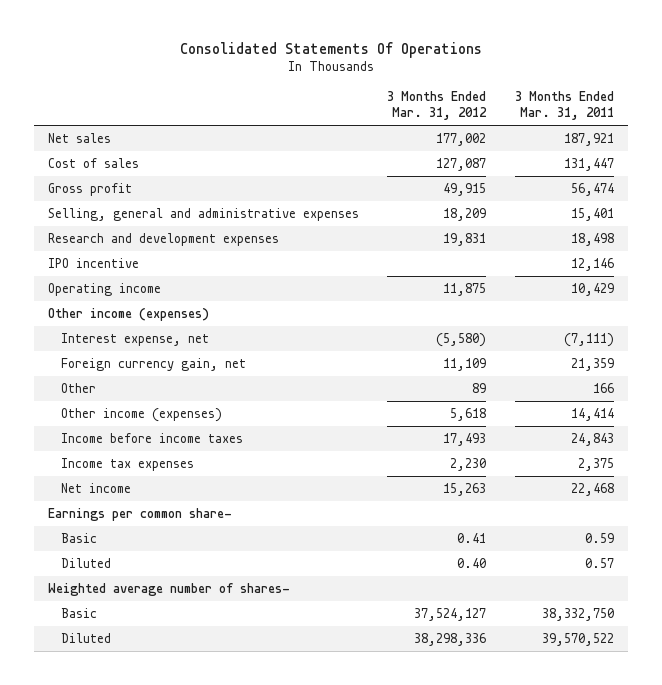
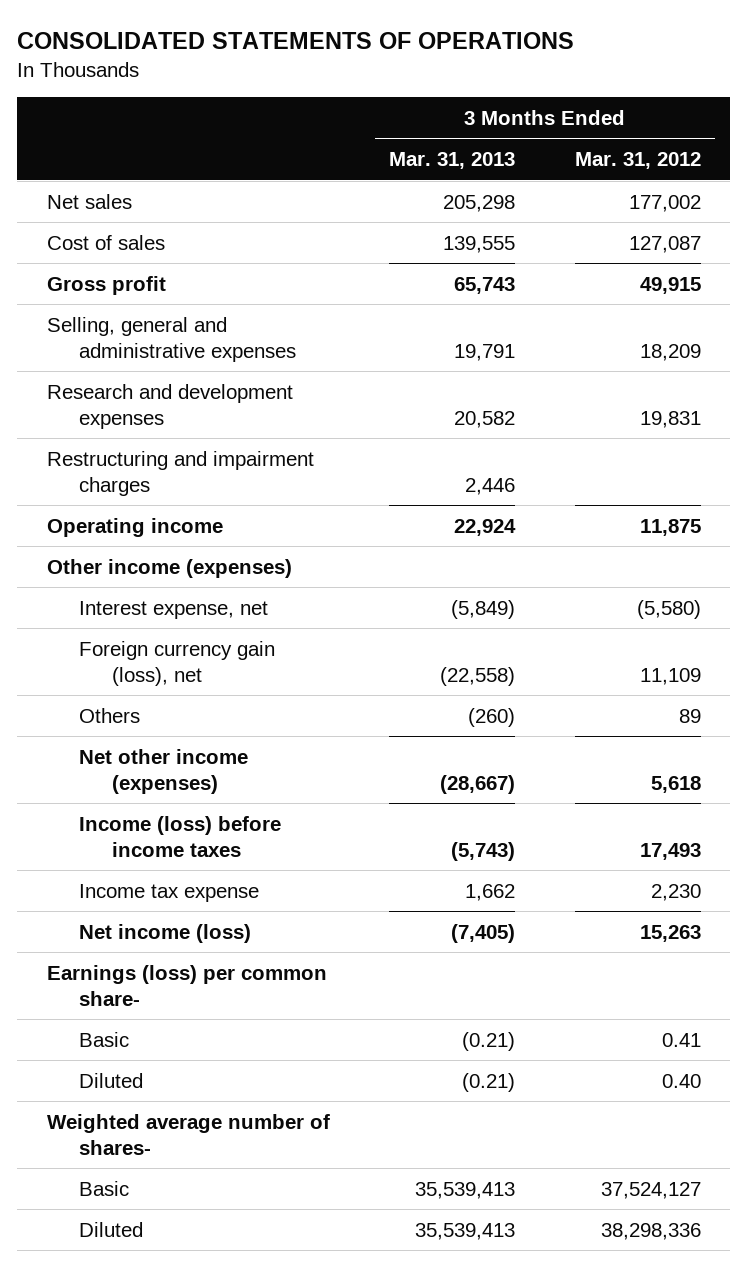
[179,41,482,58] Consolidated Statements Of Operations -> [17,32,575,50] CONSOLIDATED STATEMENTS OF OPERATIONS
[514,91,614,121] 3 Months Ended Mar. 31, 2011 -> none
none -> [389,152,516,170] Mar. 31, 2013
[47,258,139,269] IPO incentive -> none
none -> [47,450,315,496] Restructuring and impairment charges
[60,358,246,372] Foreign currency gain, net -> [79,640,276,686] Foreign currency gain (loss), net
[60,383,96,394] Other -> [79,707,141,723] Others
[60,408,222,423] Other income (expenses) -> [79,748,249,794] Net other income (expenses)
[60,433,243,444] Income before income taxes -> [79,815,282,857] Income (loss) before income taxes
[60,458,194,472] Income tax expenses -> [79,883,260,902] Income tax expense
[60,483,131,494] Net income -> [79,923,252,943] Net income (loss)
[47,508,232,522] Earnings per common share- -> [47,964,328,1006] Earnings (loss) per common share-

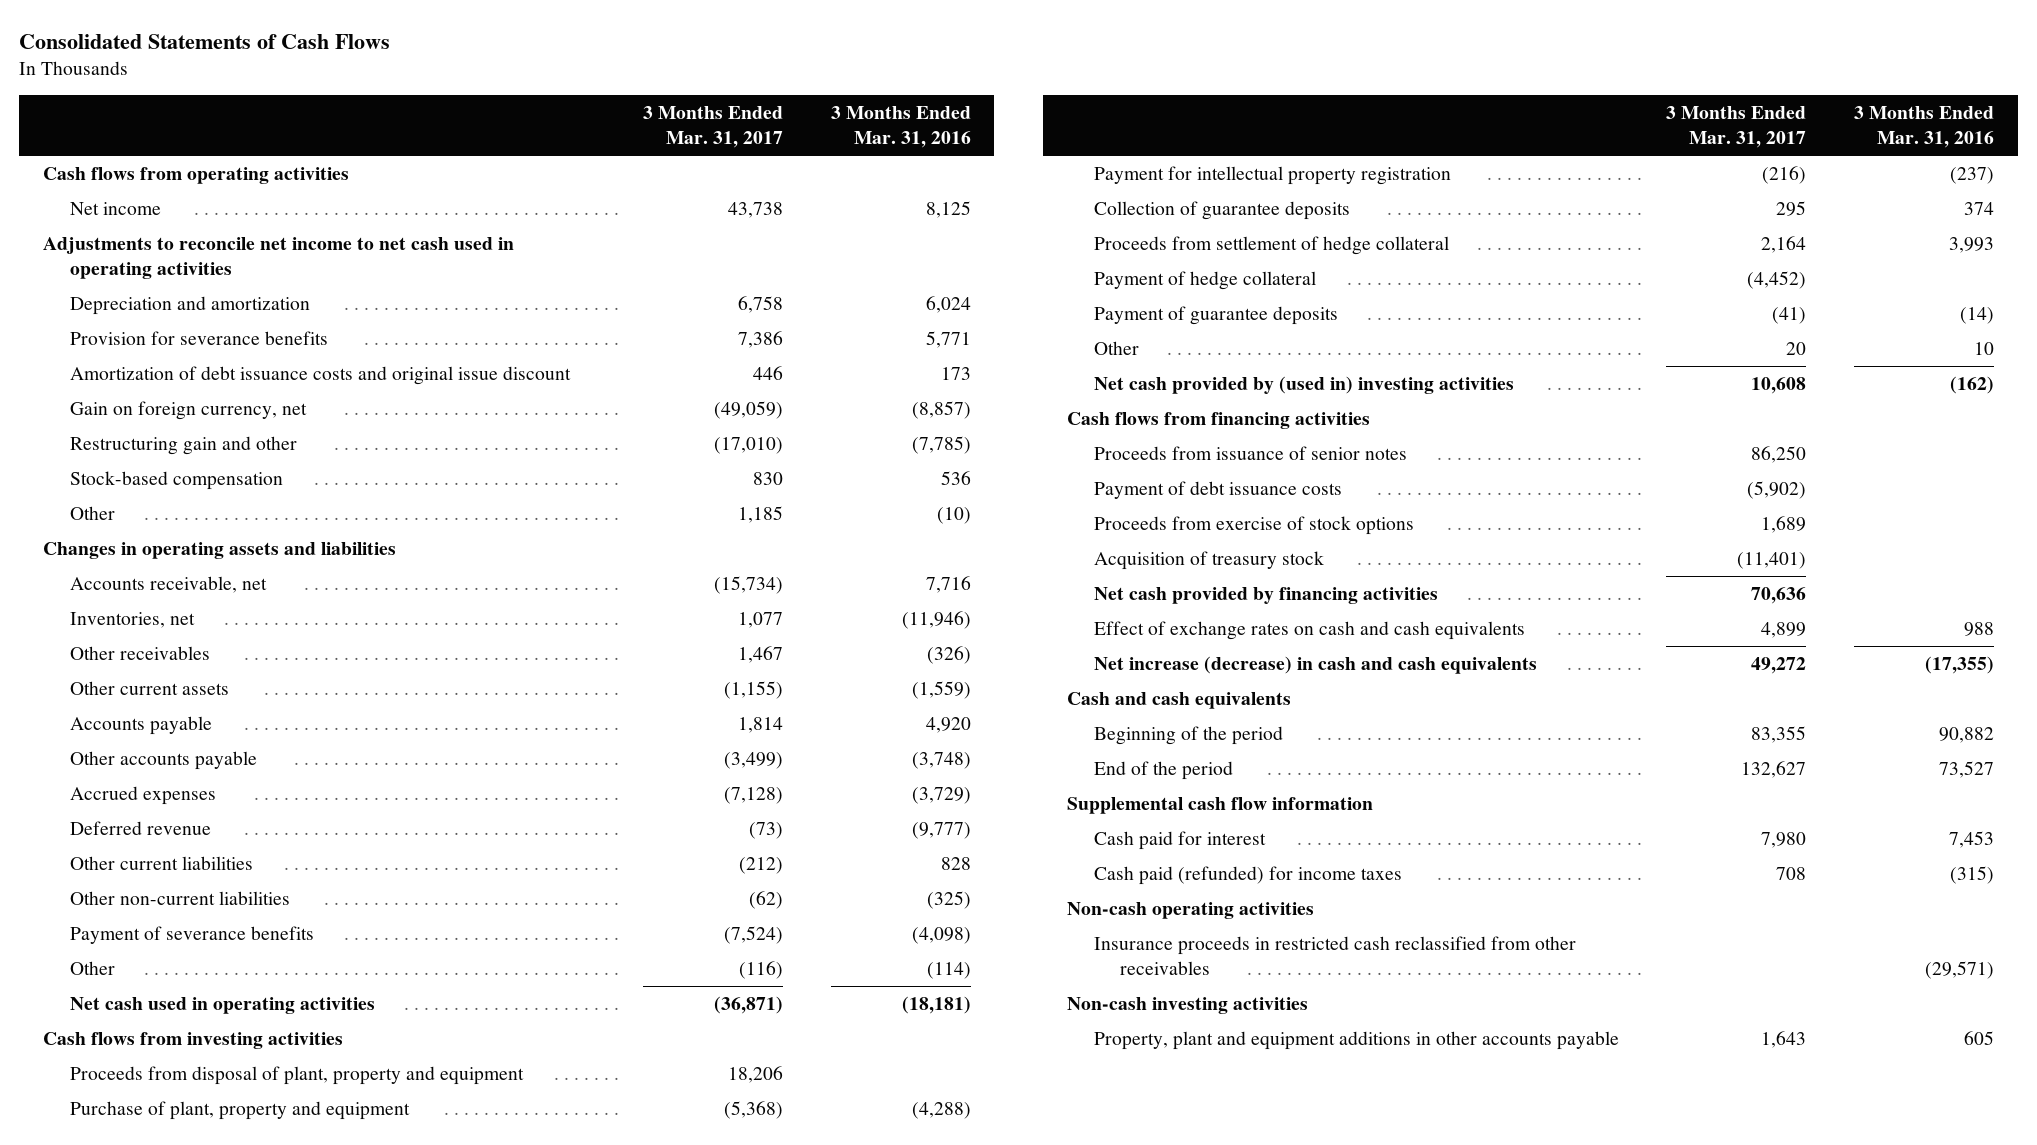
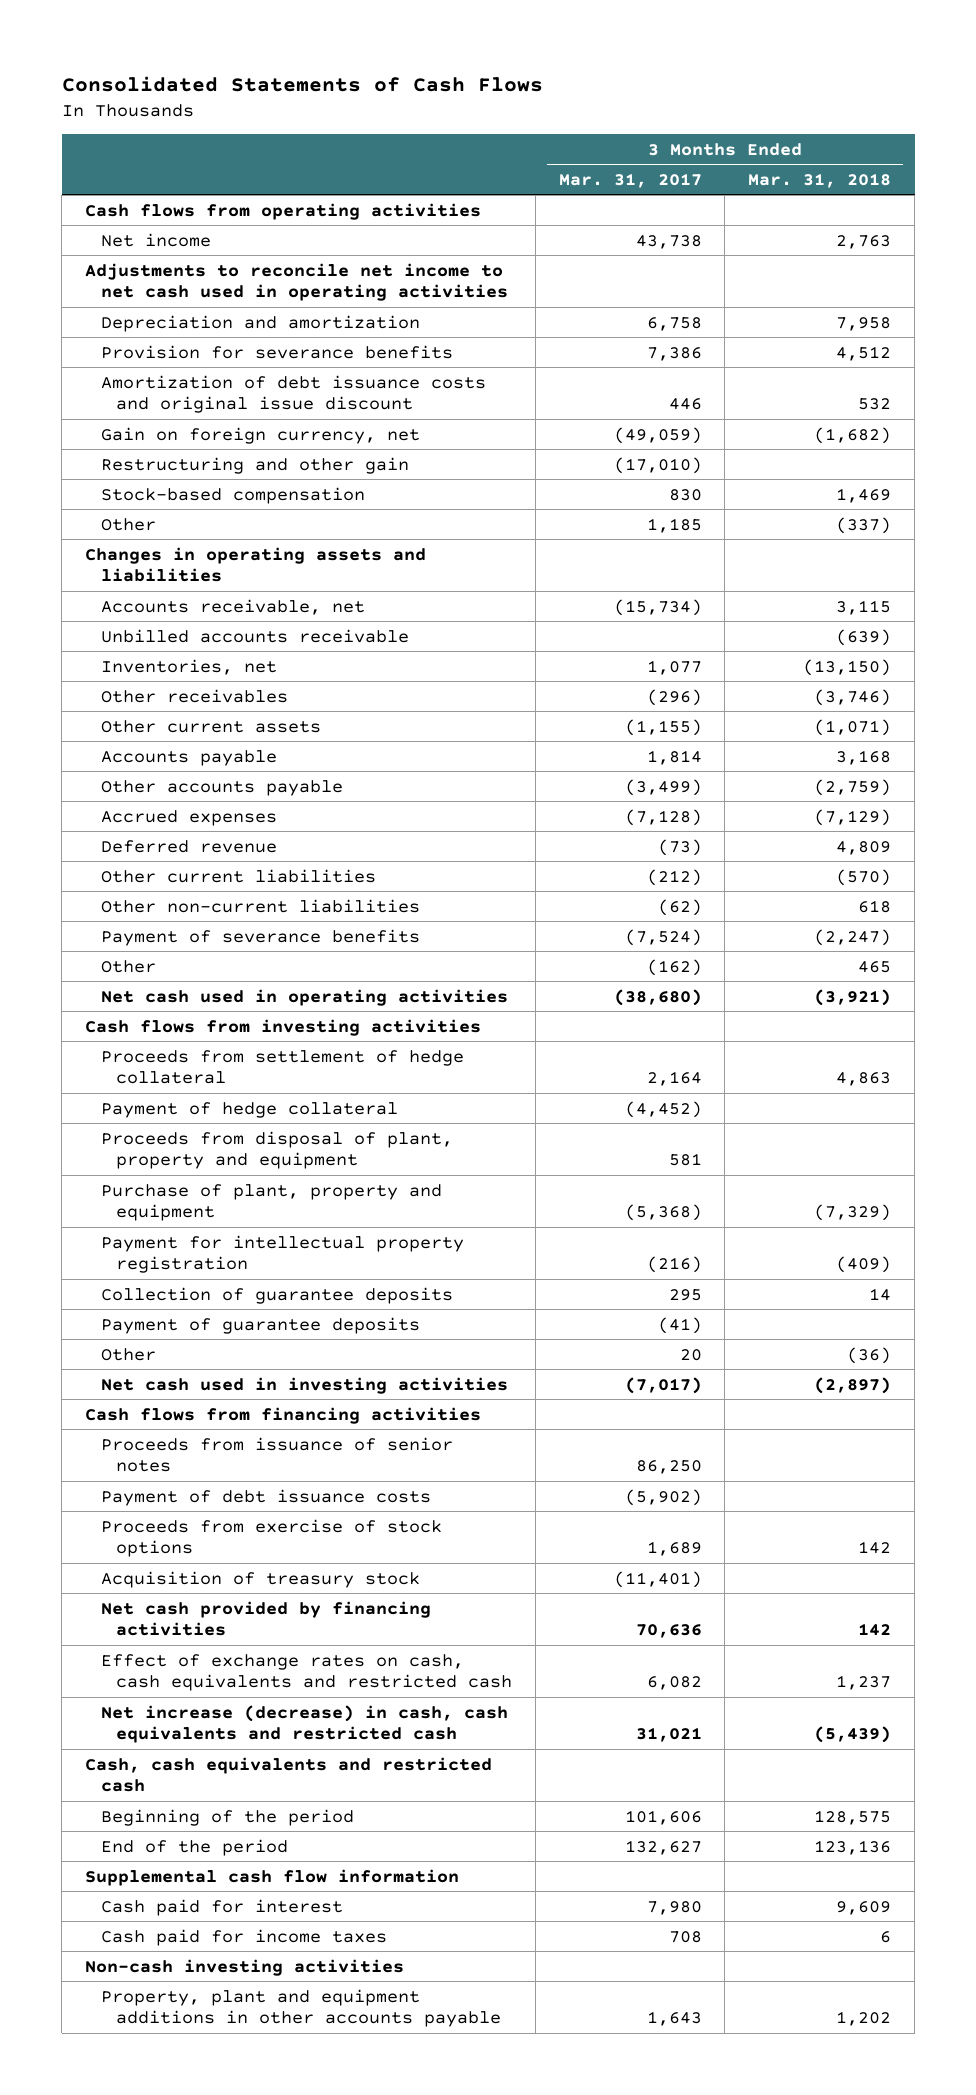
[830,105,971,148] 3 Months Ended Mar. 31, 2016 -> none
none -> [748,172,892,188] Mar. 31, 2018
[69,436,297,456] Restructuring gain and other -> [100,456,409,474] Restructuring and other gain
none -> [100,628,409,643] Unbilled accounts receivable
[737,646,783,664] 1,467 -> [646,688,702,706] (296)
[738,961,783,980] (116) -> [646,958,702,976] (162)
[713,996,783,1015] (36,871) -> [613,988,702,1006] (38,680)
[1093,236,1449,256] Proceeds from settlement of hedge collateral -> [100,1049,464,1085] Proceeds from settlement of hedge collateral
[1093,271,1316,291] Payment of hedge collateral -> [100,1101,398,1118] Payment of hedge collateral
[727,1066,783,1084] 18,206 -> [668,1153,702,1167] 581
[1093,376,1514,395] Net cash provided by (used in) investing activities -> [100,1376,508,1394] Net cash used in investing activities
[1751,377,1807,395] 10,608 -> [624,1376,702,1394] (7,017)
[1093,621,1525,641] Effect of exchange rates on cash and cash equivalents -> [100,1653,512,1692] Effect of exchange rates on cash, cash equivalents and restricted cash
[1761,622,1807,639] 4,899 -> [646,1676,702,1691] 6,082
[1093,656,1537,675] Net increase (decrease) in cash and cash equivalents -> [100,1704,508,1744] Net increase (decrease) in cash, cash equivalents and restricted cash
[1751,657,1807,675] 49,272 -> [635,1727,702,1743] 31,021
[1066,692,1291,710] Cash and cash equivalents -> [85,1756,493,1793] Cash, cash equivalents and restricted cash
[1751,726,1807,744] 83,355 -> [624,1809,702,1825] 101,606
[1066,902,1314,920] Non-cash operating activities -> none
[1093,936,1576,976] Insurance proceeds in restricted cash reclassified from other receivables -> none
[1093,866,1402,886] Cash paid (refunded) for income taxes -> [100,1928,387,1946] Cash paid for income taxes

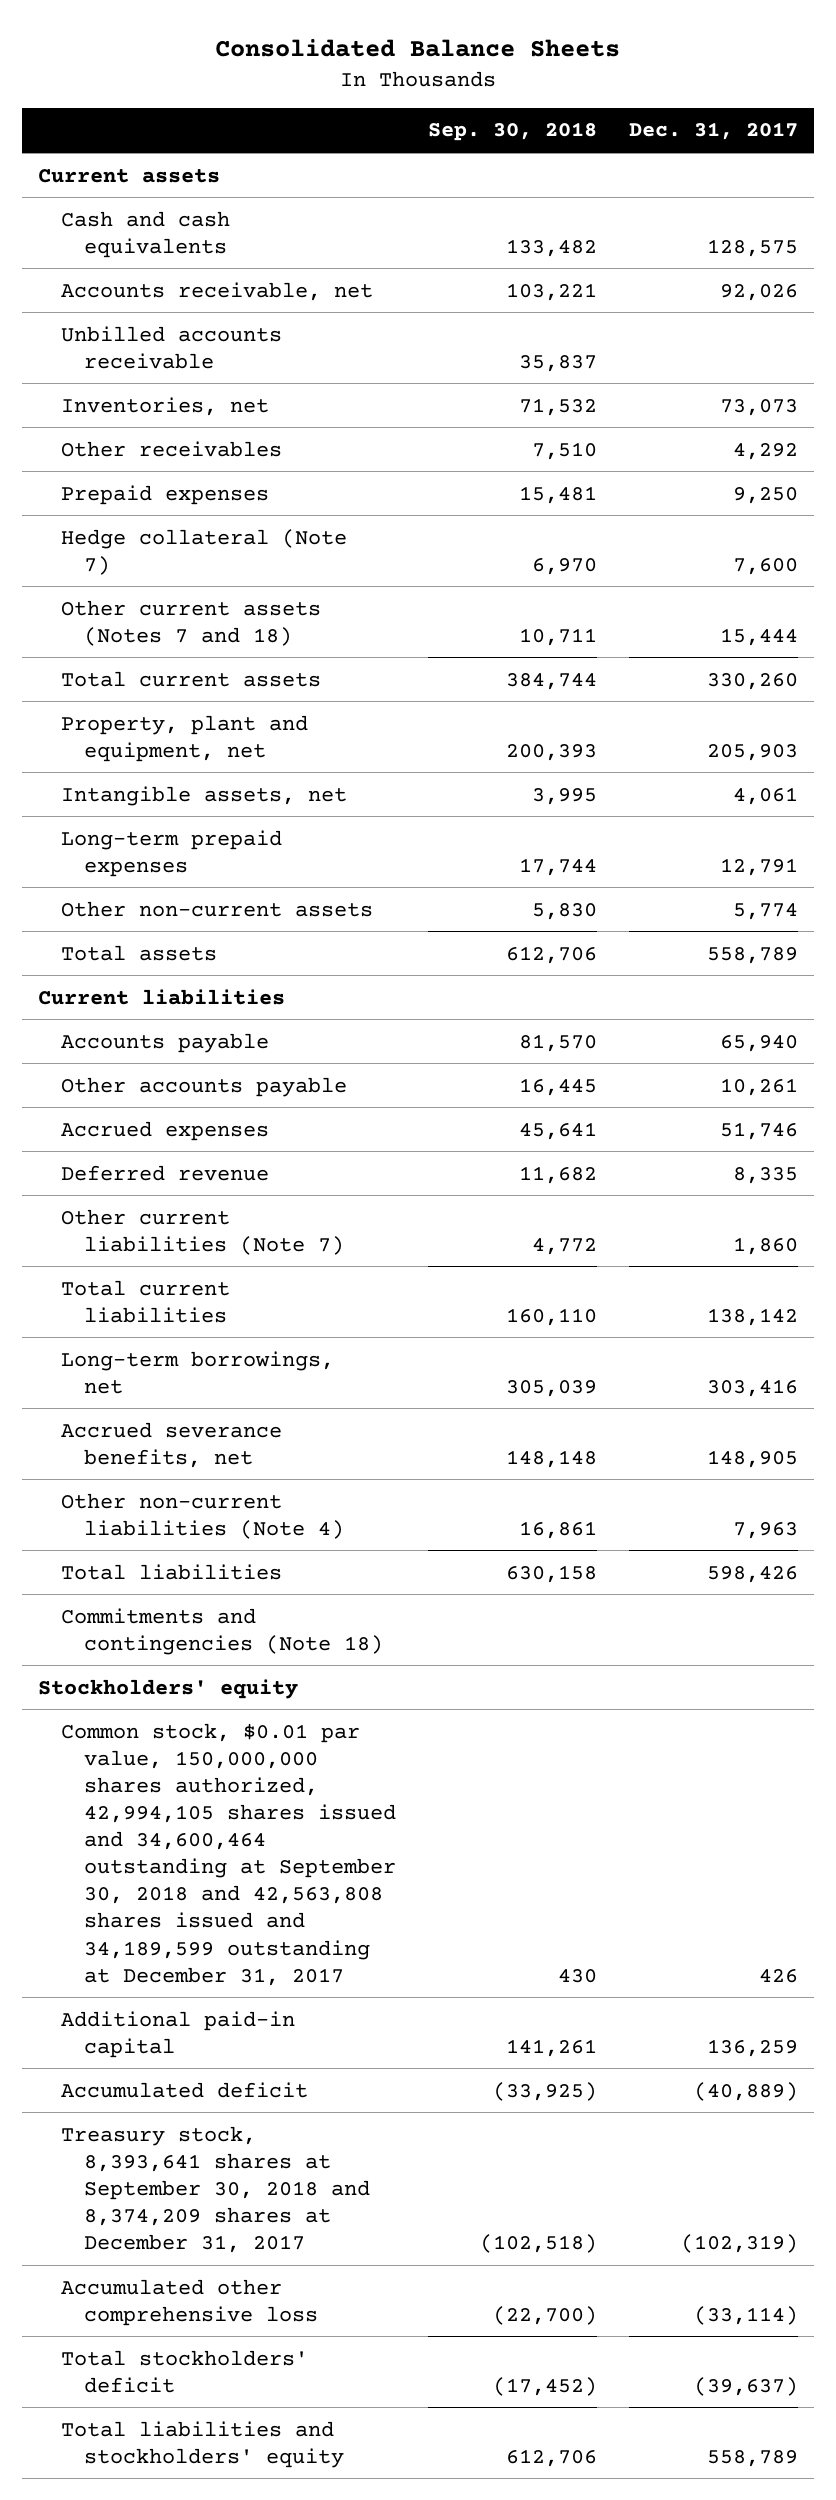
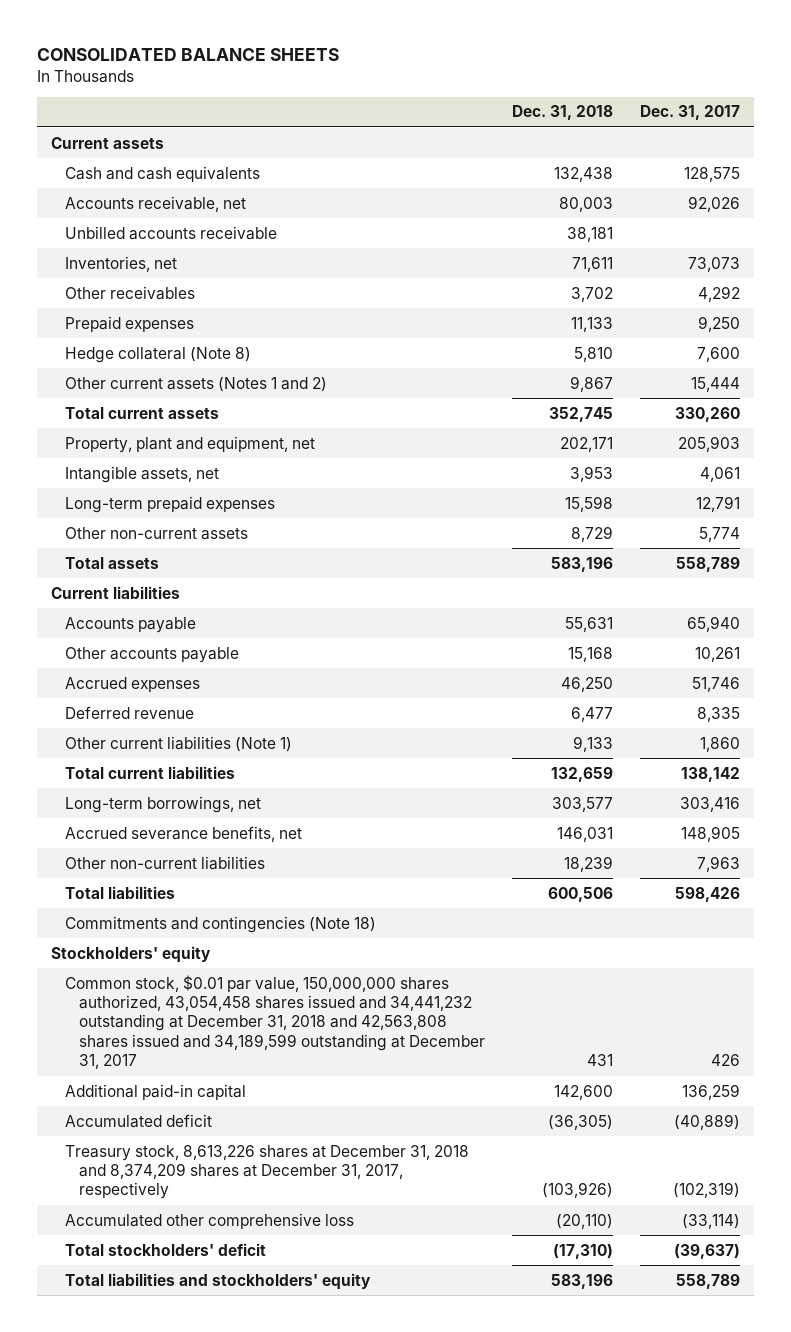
[215,39,621,58] Consolidated Balance Sheets -> [37,47,340,61] CONSOLIDATED BALANCE SHEETS
[428,122,598,142] Sep. 30, 2018 -> none
none -> [512,105,614,121] Dec. 31, 2018
[61,528,348,575] Hedge collateral (Note 7) -> [64,346,251,363] Hedge collateral (Note 8)
[61,599,322,646] Other current assets (Notes 7 and 18) -> [64,376,327,392] Other current assets (Notes 1 and 2)
[61,1208,345,1255] Other current liabilities (Note 7) -> [64,735,292,752] Other current liabilities (Note 1)
[61,1492,345,1539] Other non-current liabilities (Note 4) -> [64,855,265,870] Other non-current liabilities
[61,1722,397,1986] Common stock, $0.01 par value, 150,000,000 shares authorized, 42,994,105 shares issued and 34,600,464 outstanding at September 30, 2018 and 42,563,808 shares issued and 34,189,599 outstanding at December 31, 2017 -> [64,974,485,1070] Common stock, $0.01 par value, 150,000,000 shares authorized, 43,054,458 shares issued and 34,441,232 outstanding at December 31, 2018 and 42,563,808 shares issued and 34,189,599 outstanding at December 31, 2017
[61,2125,371,2254] Treasury stock, 8,393,641 shares at September 30, 2018 and 8,374,209 shares at December 31, 2017 -> [64,1144,469,1200] Treasury stock, 8,613,226 shares at December 31, 2018 and 8,374,209 shares at December 31, 2017, respectively

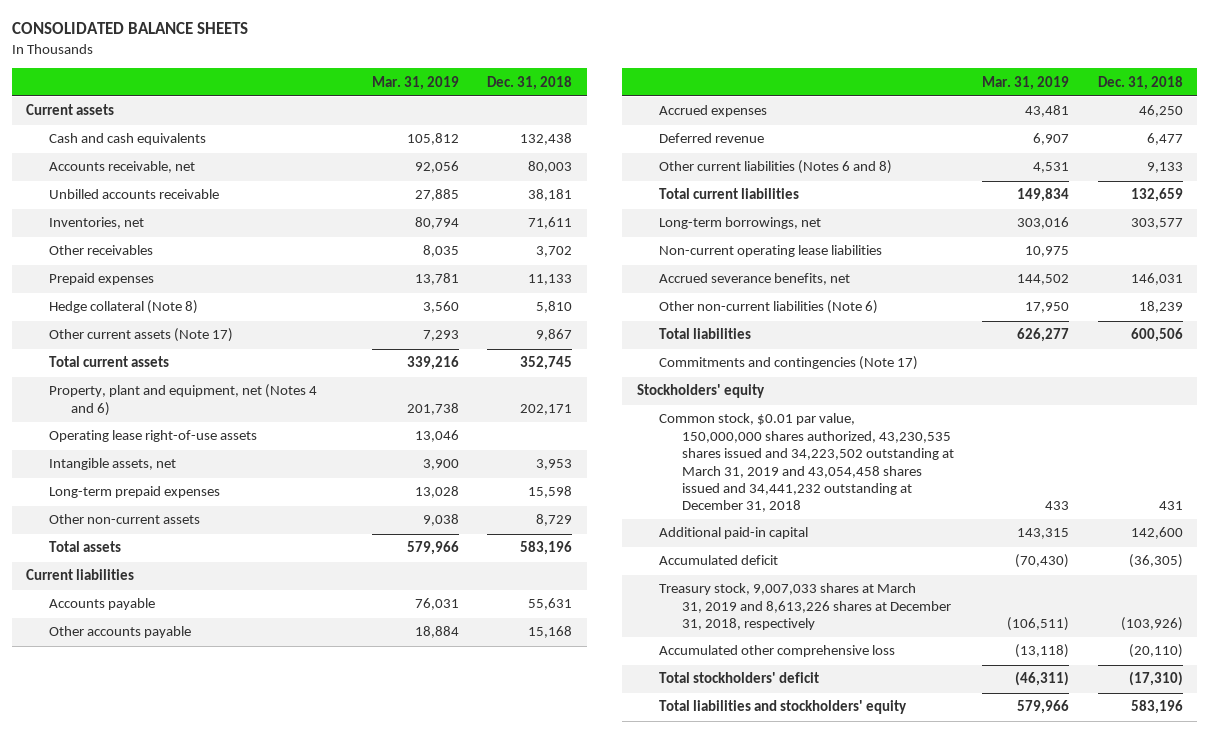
[640,105,741,121] Dec. 31, 2017 -> none
none -> [371,75,459,90] Mar. 31, 2019
[64,376,327,392] Other current assets (Notes 1 and 2) -> [48,328,233,343] Other current assets (Note 17)
[64,435,315,453] Property, plant and equipment, net -> [48,384,317,416] Property, plant and equipment, net (Notes 4 and 6)
none -> [48,430,257,443] Operating lease right-of-use assets
[64,735,292,752] Other current liabilities (Note 1) -> [659,160,893,175] Other current liabilities (Notes 6 and 8)
none -> [659,245,883,258] Non-current operating lease liabilities
[64,855,265,870] Other non-current liabilities -> [659,300,879,315] Other non-current liabilities (Note 6)
[64,915,376,933] Commitments and contingencies (Note 18) -> [659,356,919,371] Commitments and contingencies (Note 17)
[64,974,485,1070] Common stock, $0.01 par value, 150,000,000 shares authorized, 43,054,458 shares issued and 34,441,232 outstanding at December 31, 2018 and 42,563,808 shares issued and 34,189,599 outstanding at December 31, 2017 -> [659,413,954,513] Common stock, $0.01 par value, 150,000,000 shares authorized, 43,230,535 shares issued and 34,223,502 outstanding at March 31, 2019 and 43,054,458 shares issued and 34,441,232 outstanding at December 31, 2018
[64,1144,469,1200] Treasury stock, 8,613,226 shares at December 31, 2018 and 8,374,209 shares at December 31, 2017, respectively -> [659,583,951,631] Treasury stock, 9,007,033 shares at March 31, 2019 and 8,613,226 shares at December 31, 2018, respectively

